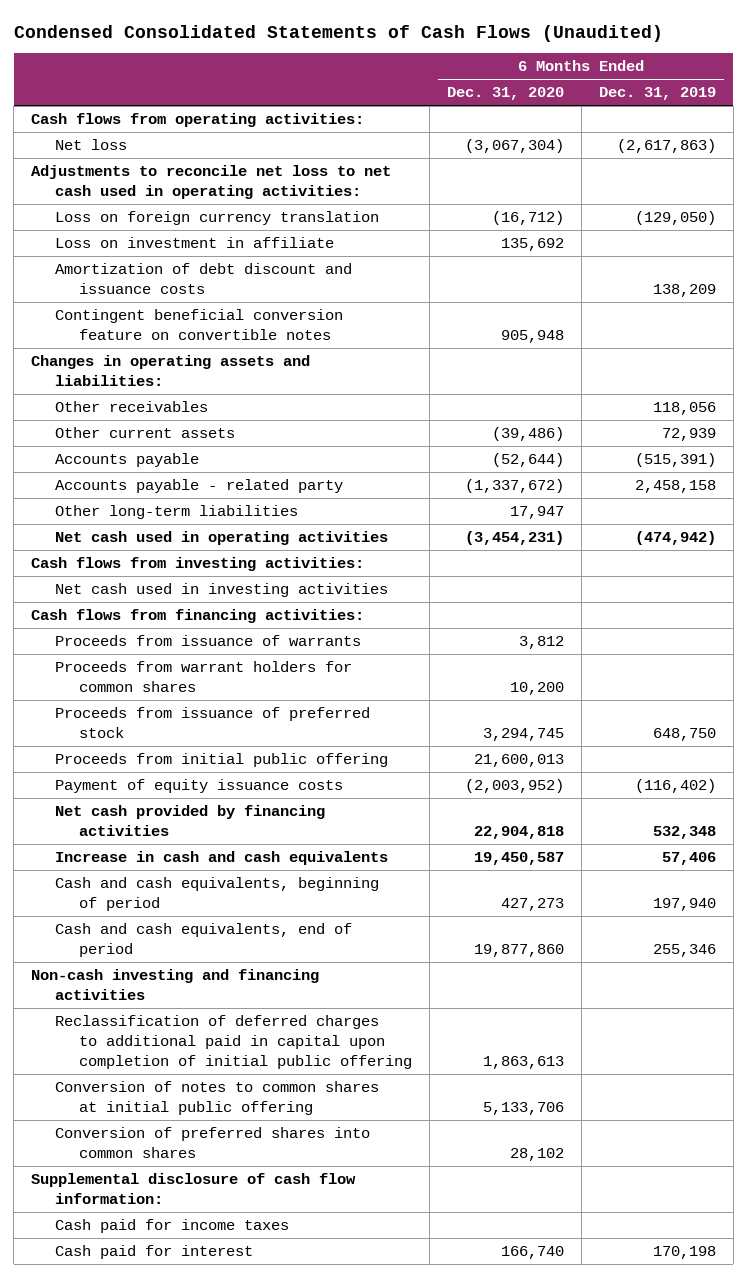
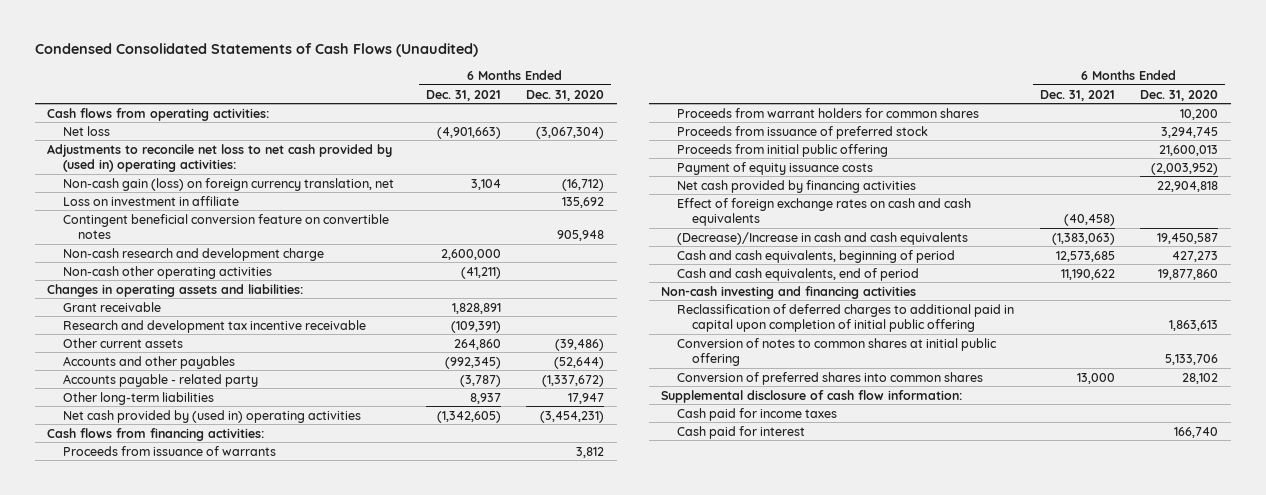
[598,87,716,101] Dec. 31, 2019 -> none
none -> [425,89,501,101] Dec. 31, 2021
[31,165,392,199] Adjustments to reconcile net loss to net cash used in operating activities: -> [47,143,393,172] Adjustments to reconcile net loss to net cash provided by (used in) operating activities:
[54,211,379,226] Loss on foreign currency translation -> [62,177,394,191] Non-cash gain (loss) on foreign currency translation, net
[54,263,352,294] Amortization of debt discount and issuance costs -> none
none -> [62,247,324,261] Non-cash research and development charge
none -> [62,265,272,279] Non-cash other operating activities
[54,401,208,413] Other receivables -> none
none -> [62,301,161,312] Grant receivable
none -> [62,319,366,333] Research and development tax incentive receivable
[54,453,199,468] Accounts payable -> [62,355,235,369] Accounts and other payables
[31,557,365,572] Cash flows from investing activities: -> none
[54,583,388,598] Net cash used in investing activities -> none
[54,531,388,546] Net cash used in operating activities -> [62,409,361,423] Net cash provided by (used in) operating activities
none -> [676,197,971,226] Effect of foreign exchange rates on cash and cash equivalents
[54,851,388,866] Increase in cash and cash equivalents -> [676,231,968,245] (Decrease)/Increase in cash and cash equivalents

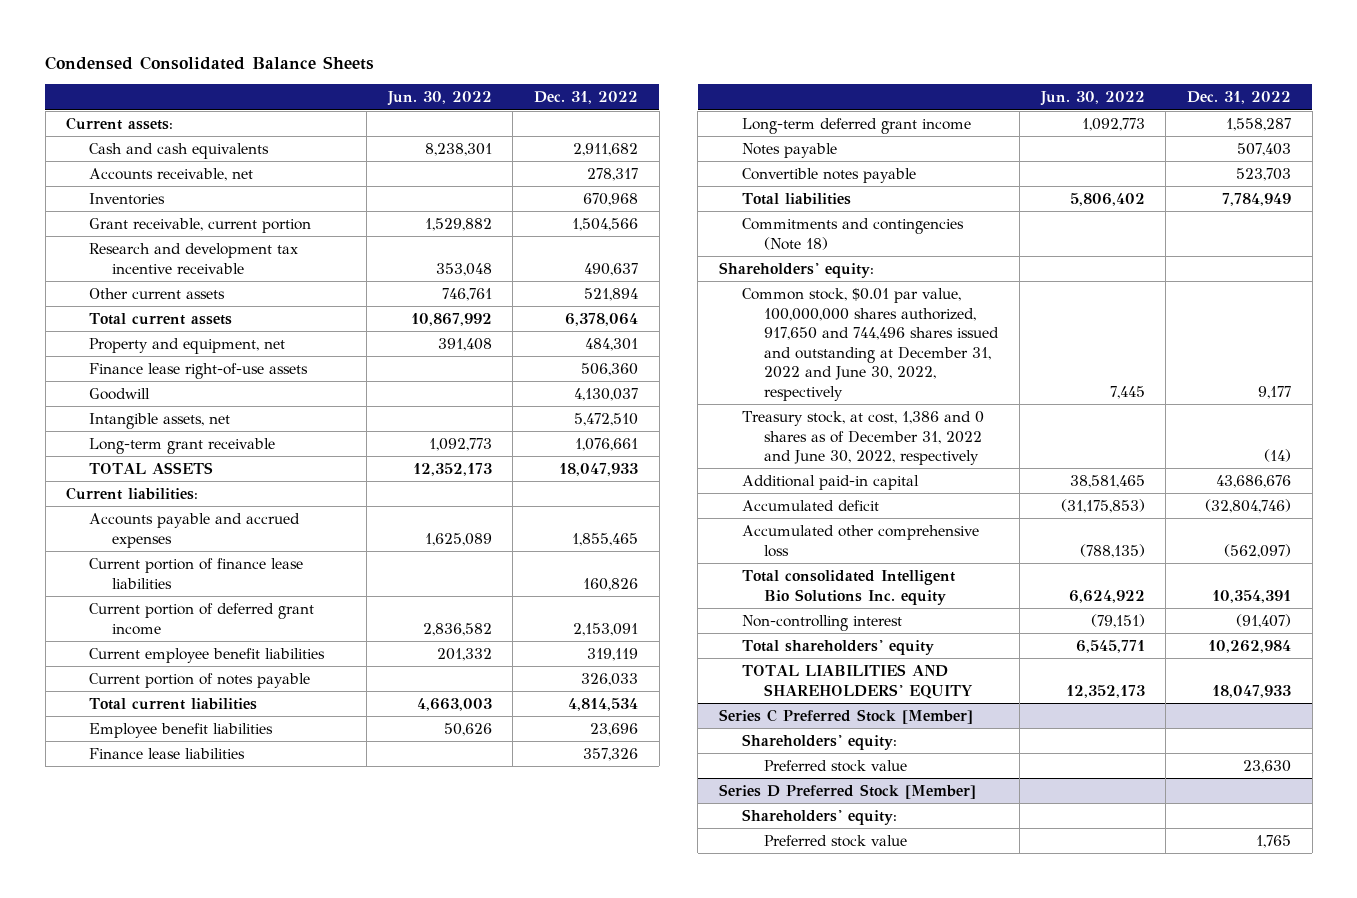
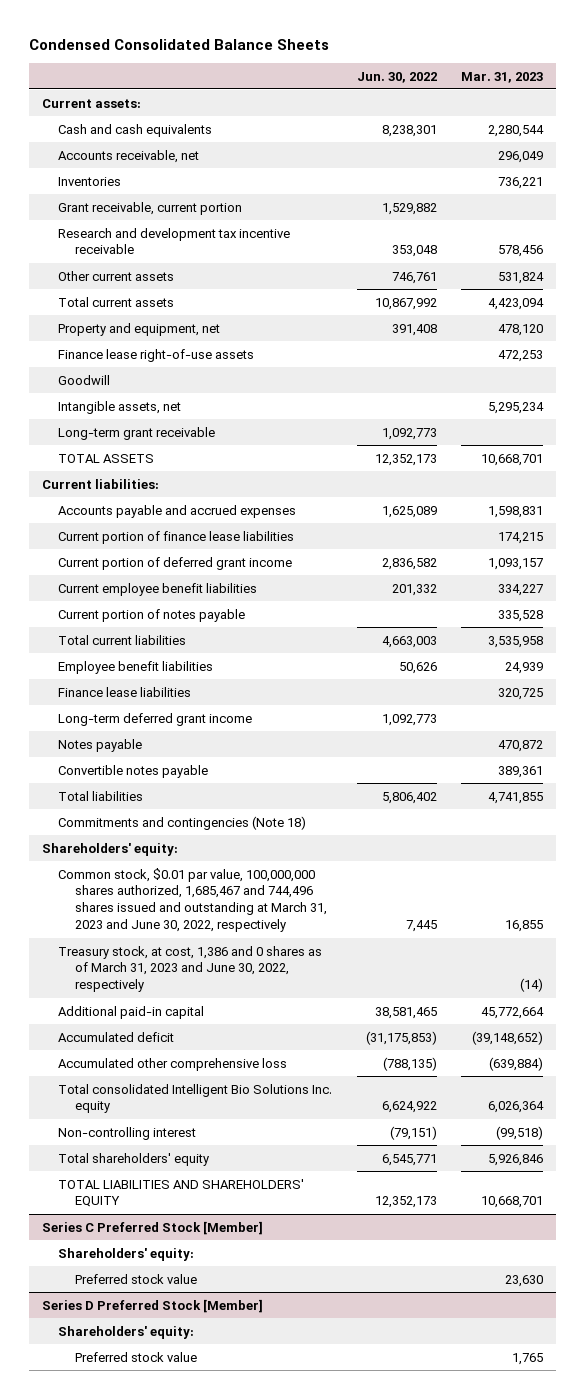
[534,91,639,105] Dec. 31, 2022 -> none
none -> [461,71,544,83] Mar. 31, 2023
[741,287,1000,402] Common stock, $0.01 par value, 100,000,000 shares authorized, 917,650 and 744,496 shares issued and outstanding at December 31, 2022 and June 30, 2022, respectively -> [58,867,327,933] Common stock, $0.01 par value, 100,000,000 shares authorized, 1,685,467 and 744,496 shares issued and outstanding at March 31, 2023 and June 30, 2022, respectively
[741,410,984,466] Treasury stock, at cost, 1,386 and 0 shares as of December 31, 2022 and June 30, 2022, respectively -> [58,945,323,993] Treasury stock, at cost, 1,386 and 0 shares as of March 31, 2023 and June 30, 2022, respectively

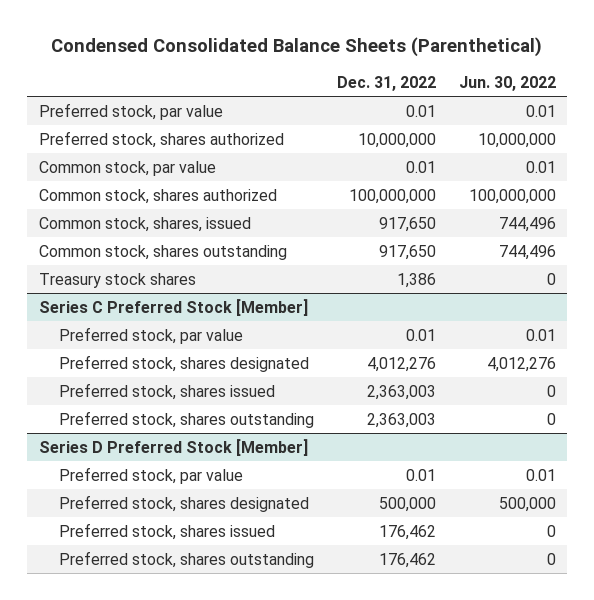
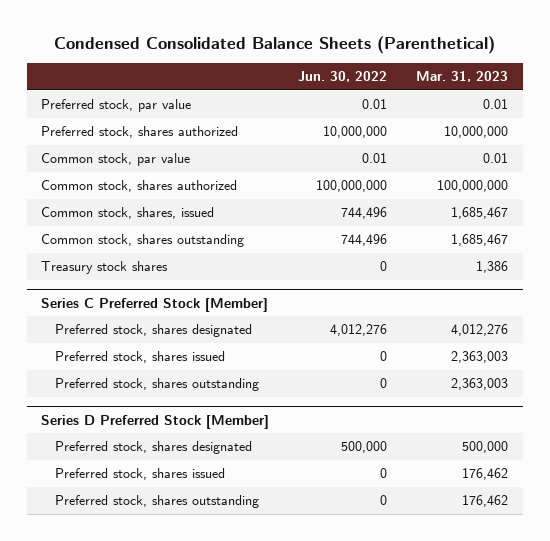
[336,75,436,91] Dec. 31, 2022 -> none
none -> [416,71,509,83] Mar. 31, 2023
[58,326,243,344] Preferred stock, par value -> none
[58,466,243,484] Preferred stock, par value -> none

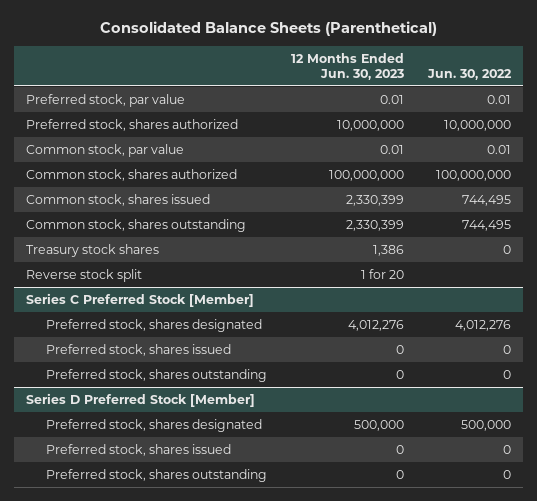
[53,35,495,54] Condensed Consolidated Balance Sheets (Parenthetical) -> [99,21,437,37] Consolidated Balance Sheets (Parenthetical)
[416,71,509,83] Mar. 31, 2023 -> none
none -> [291,52,405,80] 12 Months Ended Jun. 30, 2023
[41,207,215,220] Common stock, shares, issued -> [25,193,210,206] Common stock, shares issued
[341,207,388,220] 744,496 -> [462,194,512,206] 744,495
[341,234,388,247] 744,496 -> [462,219,512,231] 744,495
none -> [25,268,142,282] Reverse stock split

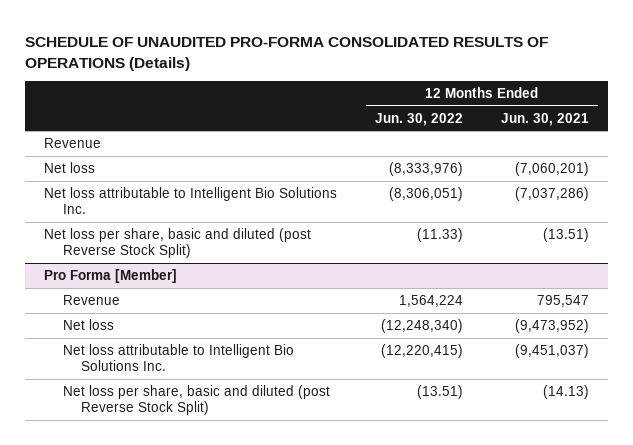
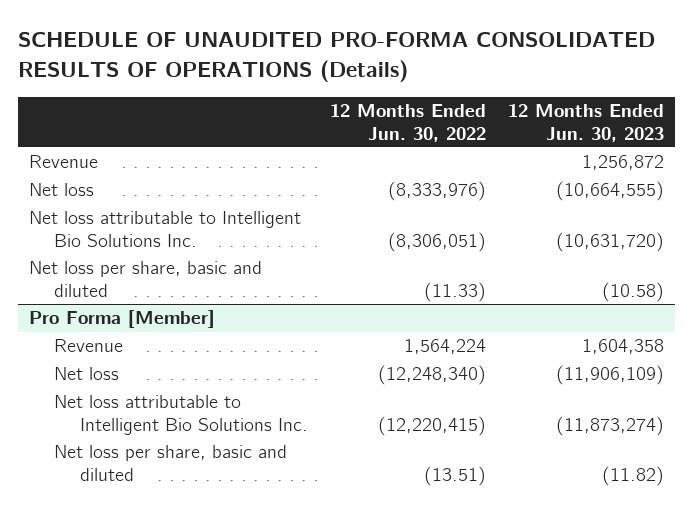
[500,112,589,126] Jun. 30, 2021 -> none
none -> [508,103,665,142] 12 Months Ended Jun. 30, 2023
[44,228,312,259] Net loss per share, basic and diluted (post Reverse Stock Split) -> [28,261,262,298] Net loss per share, basic and diluted
[62,385,330,416] Net loss per share, basic and diluted (post Reverse Stock Split) -> [54,445,288,482] Net loss per share, basic and diluted

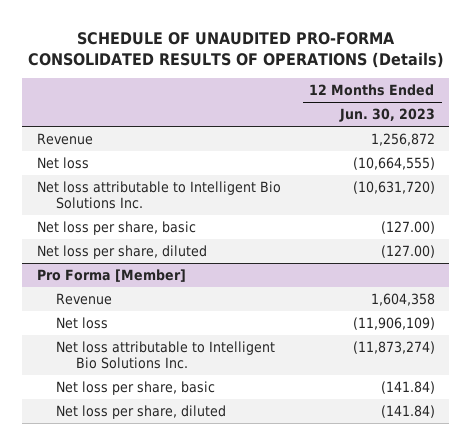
[330,103,487,142] 12 Months Ended Jun. 30, 2022 -> none
[28,261,262,298] Net loss per share, basic and diluted -> [36,221,196,236] Net loss per share, basic
[602,282,665,303] (10.58) -> [380,221,435,235] (127.00)
none -> [36,245,207,260] Net loss per share, diluted
[54,445,288,482] Net loss per share, basic and diluted -> [56,381,216,396] Net loss per share, basic
[602,466,665,487] (11.82) -> [380,381,435,395] (141.84)
none -> [56,405,227,420] Net loss per share, diluted

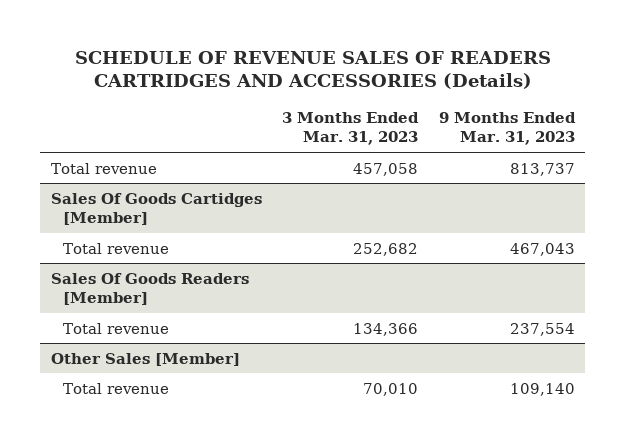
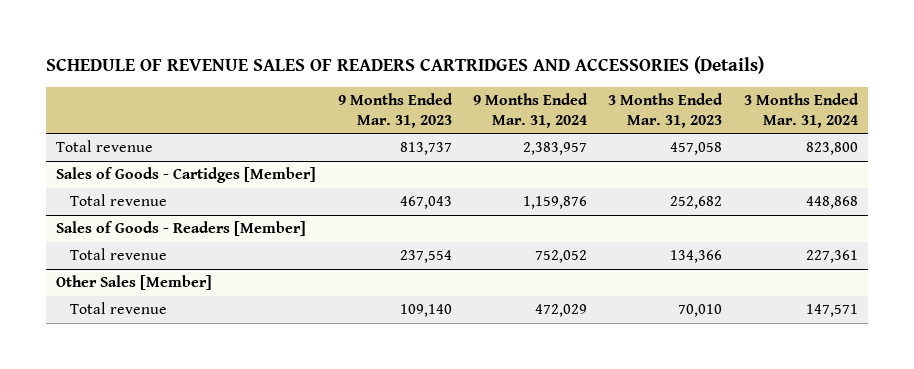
none -> [472,93,588,128] 9 Months Ended Mar. 31, 2024
none -> [743,93,859,128] 3 Months Ended Mar. 31, 2024
[50,192,262,226] Sales Of Goods Cartidges [Member] -> [56,167,317,184] Sales of Goods - Cartidges [Member]
[50,272,249,306] Sales Of Goods Readers [Member] -> [56,221,307,237] Sales of Goods - Readers [Member]

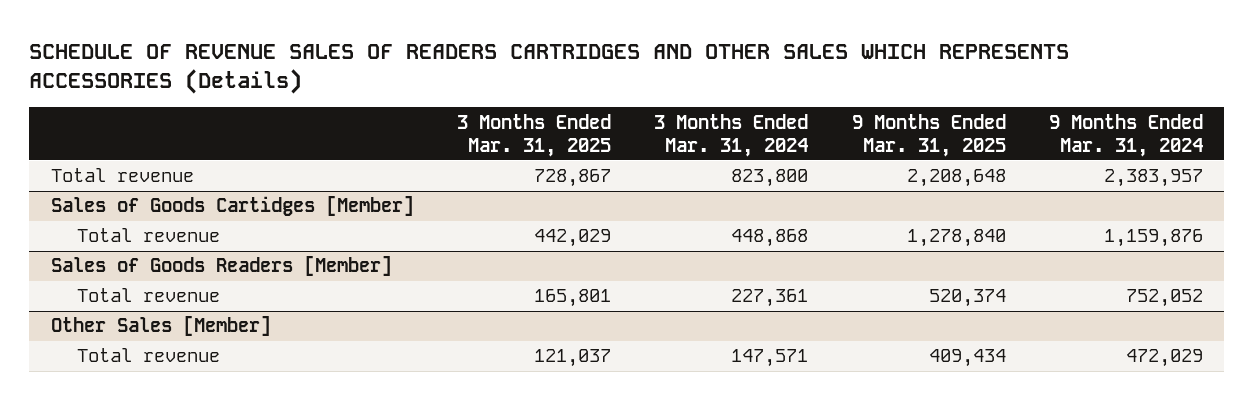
[45,55,764,74] SCHEDULE OF REVENUE SALES OF READERS CARTRIDGES AND ACCESSORIES (Details) -> [29,43,1070,95] SCHEDULE OF REVENUE SALES OF READERS CARTRIDGES AND OTHER SALES WHICH REPRESENTS ACCESSORIES (Details)
[337,93,453,128] 9 Months Ended Mar. 31, 2023 -> none
[608,93,724,128] 3 Months Ended Mar. 31, 2023 -> none
none -> [457,113,612,157] 3 Months Ended Mar. 31, 2025
none -> [851,113,1006,157] 9 Months Ended Mar. 31, 2025
[56,167,317,184] Sales of Goods - Cartidges [Member] -> [50,196,414,217] Sales of Goods Cartidges [Member]
[56,221,307,237] Sales of Goods - Readers [Member] -> [50,256,392,277] Sales of Goods Readers [Member]

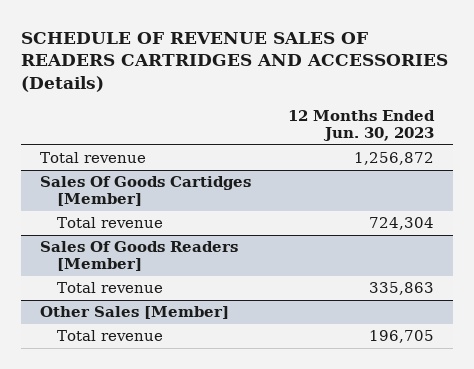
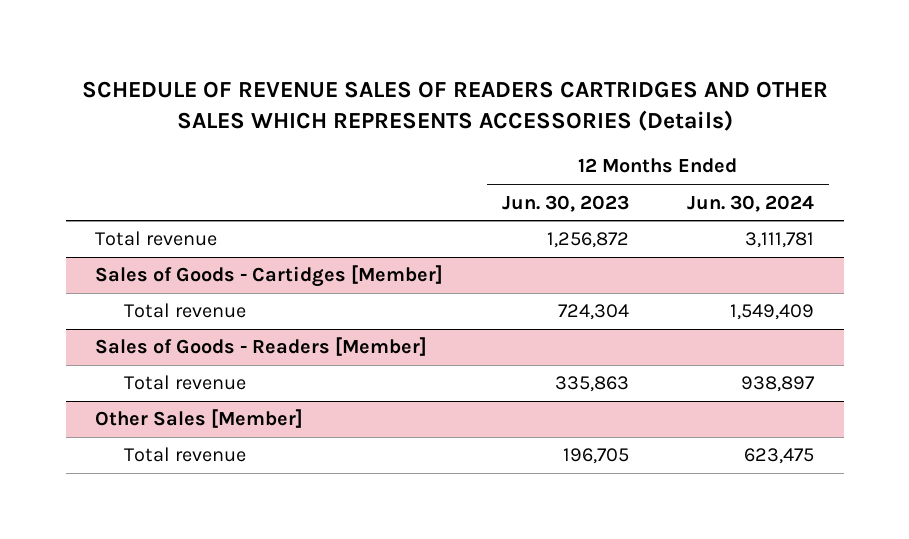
[21,31,449,92] SCHEDULE OF REVENUE SALES OF READERS CARTRIDGES AND ACCESSORIES (Details) -> [81,80,828,131] SCHEDULE OF REVENUE SALES OF READERS CARTRIDGES AND OTHER SALES WHICH REPRESENTS ACCESSORIES (Details)
none -> [687,194,815,212] Jun. 30, 2024
[39,176,251,207] Sales Of Goods Cartidges [Member] -> [94,265,443,288] Sales of Goods - Cartidges [Member]
[39,241,238,272] Sales Of Goods Readers [Member] -> [94,337,427,357] Sales of Goods - Readers [Member]

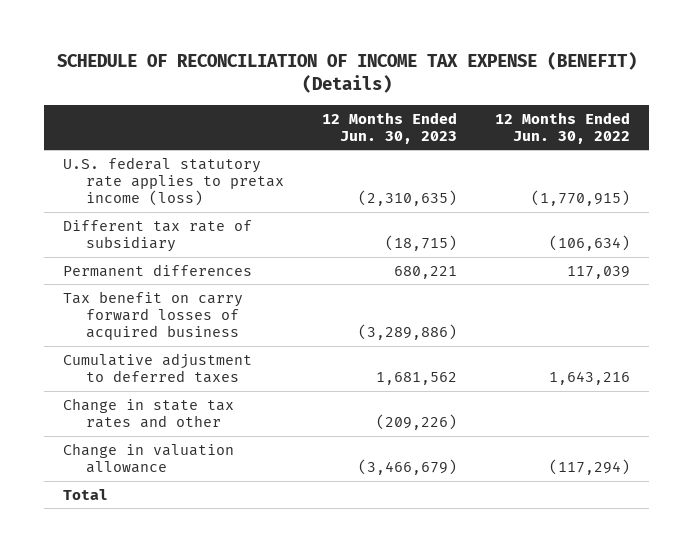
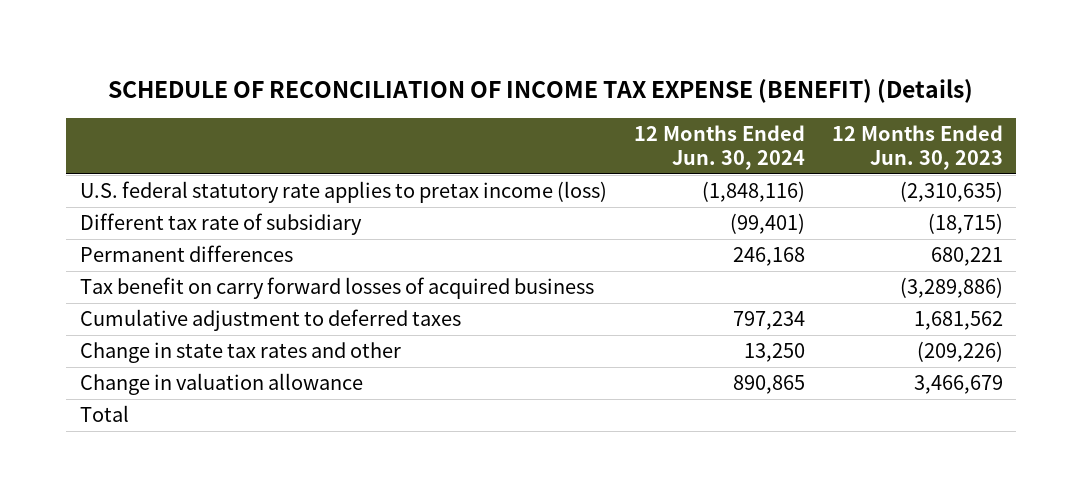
[495,111,631,144] 12 Months Ended Jun. 30, 2022 -> none
none -> [633,125,805,171] 12 Months Ended Jun. 30, 2024
[358,459,458,476] (3,466,679) -> [913,375,1003,395] 3,466,679

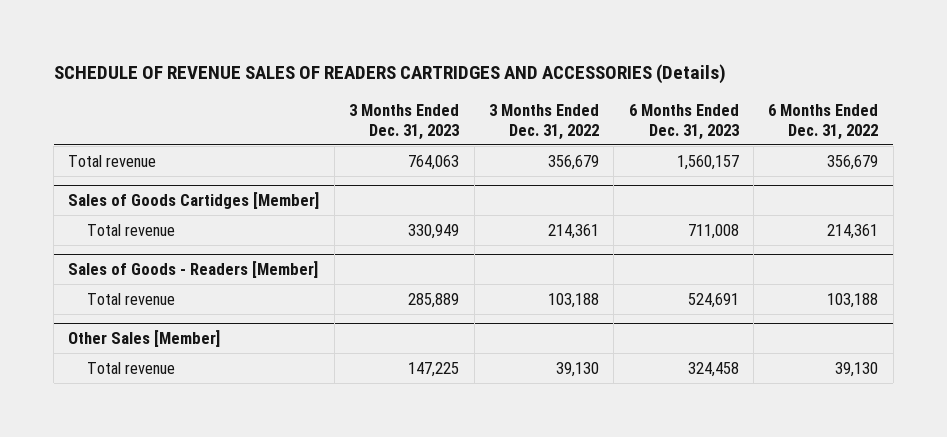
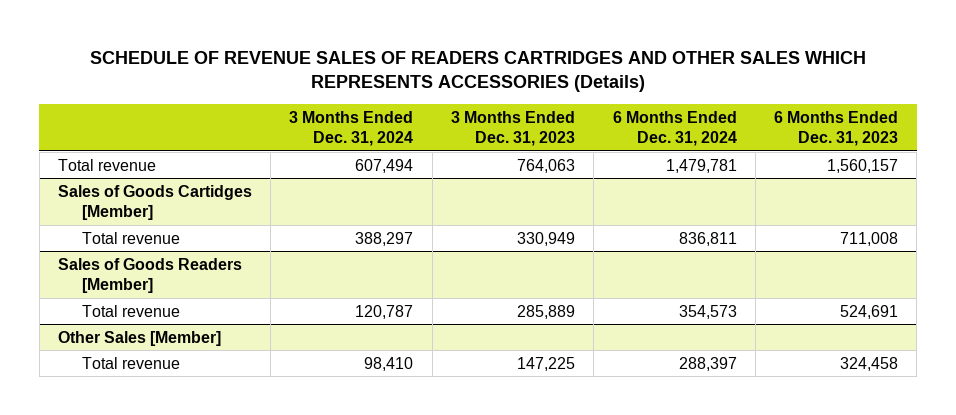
[53,64,726,85] SCHEDULE OF REVENUE SALES OF READERS CARTRIDGES AND ACCESSORIES (Details) -> [90,50,867,93] SCHEDULE OF REVENUE SALES OF READERS CARTRIDGES AND OTHER SALES WHICH REPRESENTS ACCESSORIES (Details)
[488,104,599,140] 3 Months Ended Dec. 31, 2022 -> none
[768,104,879,140] 6 Months Ended Dec. 31, 2022 -> none
none -> [289,110,414,146] 3 Months Ended Dec. 31, 2024
none -> [612,110,737,146] 6 Months Ended Dec. 31, 2024
[68,261,319,279] Sales of Goods - Readers [Member] -> [57,257,242,293] Sales of Goods Readers [Member]

